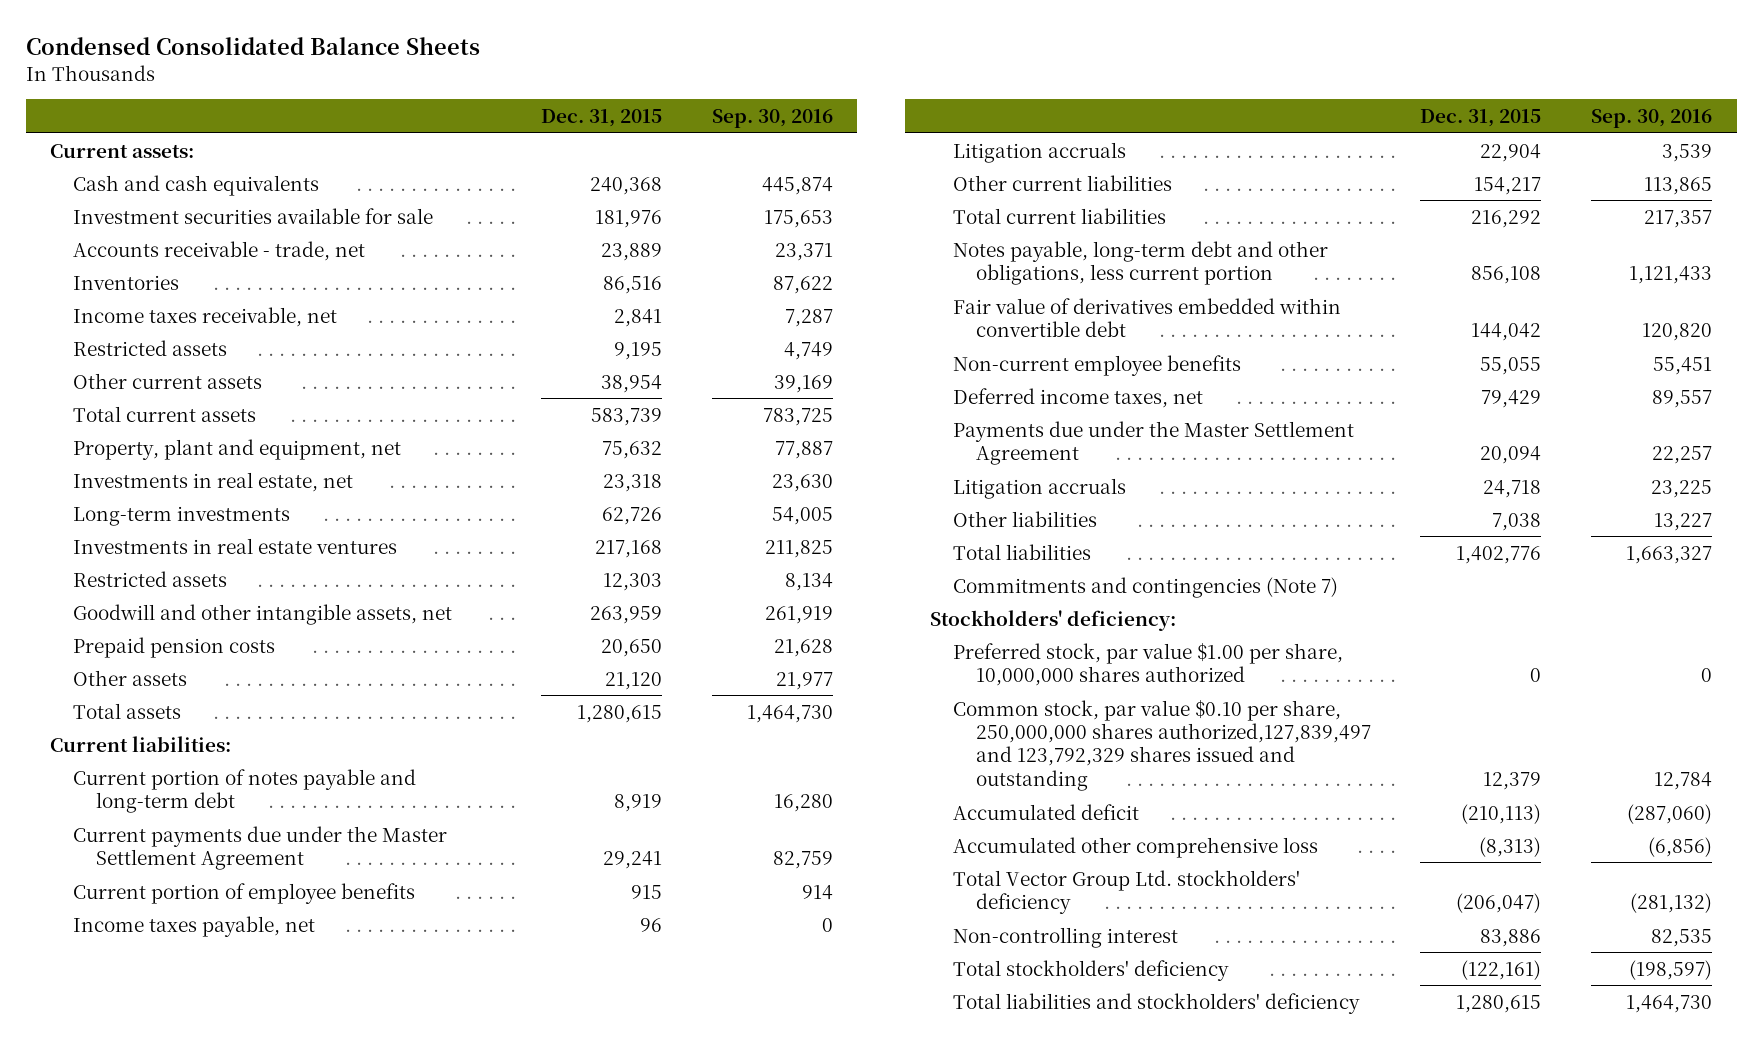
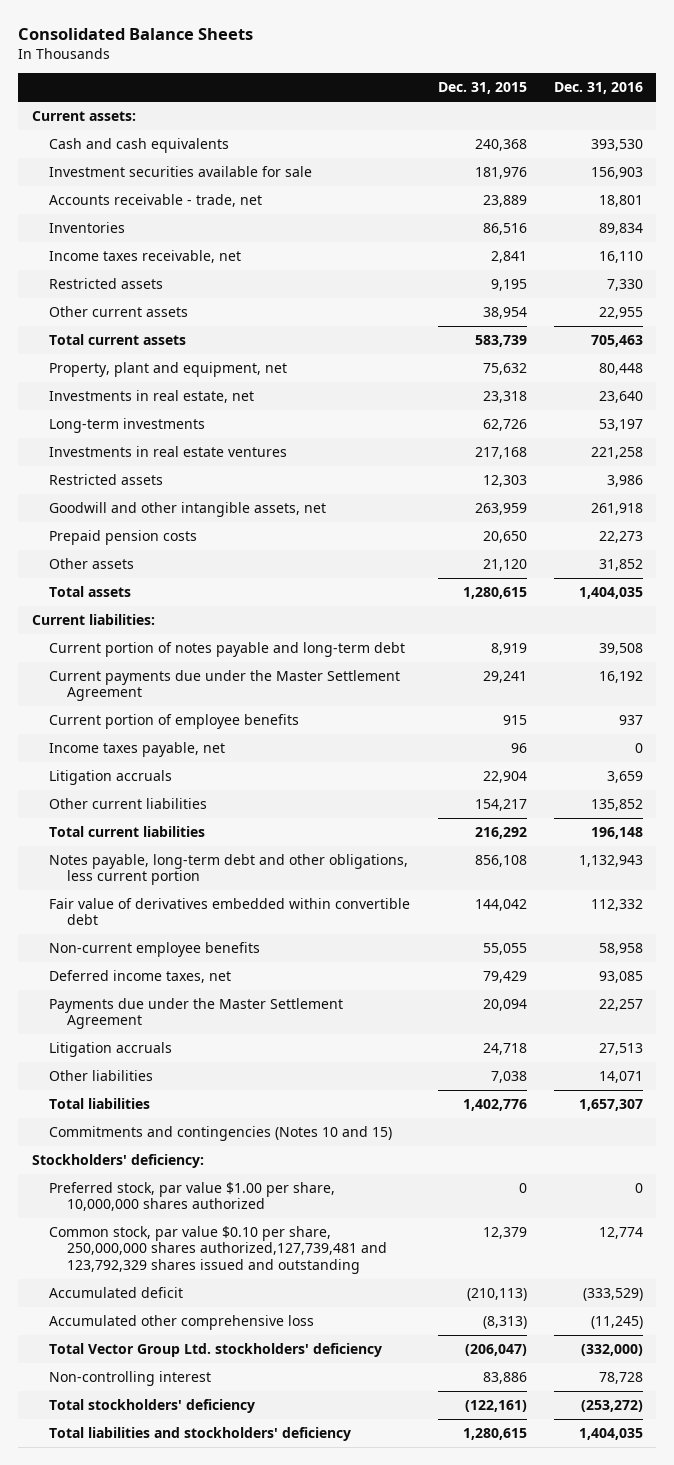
[25,36,480,55] Condensed Consolidated Balance Sheets -> [18,28,254,41] Consolidated Balance Sheets
[711,108,833,128] Sep. 30, 2016 -> none
none -> [553,82,643,95] Dec. 31, 2016
[952,576,1338,598] Commitments and contingencies (Note 7) -> [49,1126,393,1142] Commitments and contingencies (Notes 10 and 15)
[952,699,1371,791] Common stock, par value $0.10 per share, 250,000,000 shares authorized,127,839,497 and 123,792,329 shares issued and outstanding -> [49,1226,388,1274] Common stock, par value $0.10 per share, 250,000,000 shares authorized,127,739,481 and 123,792,329 shares issued and outstanding

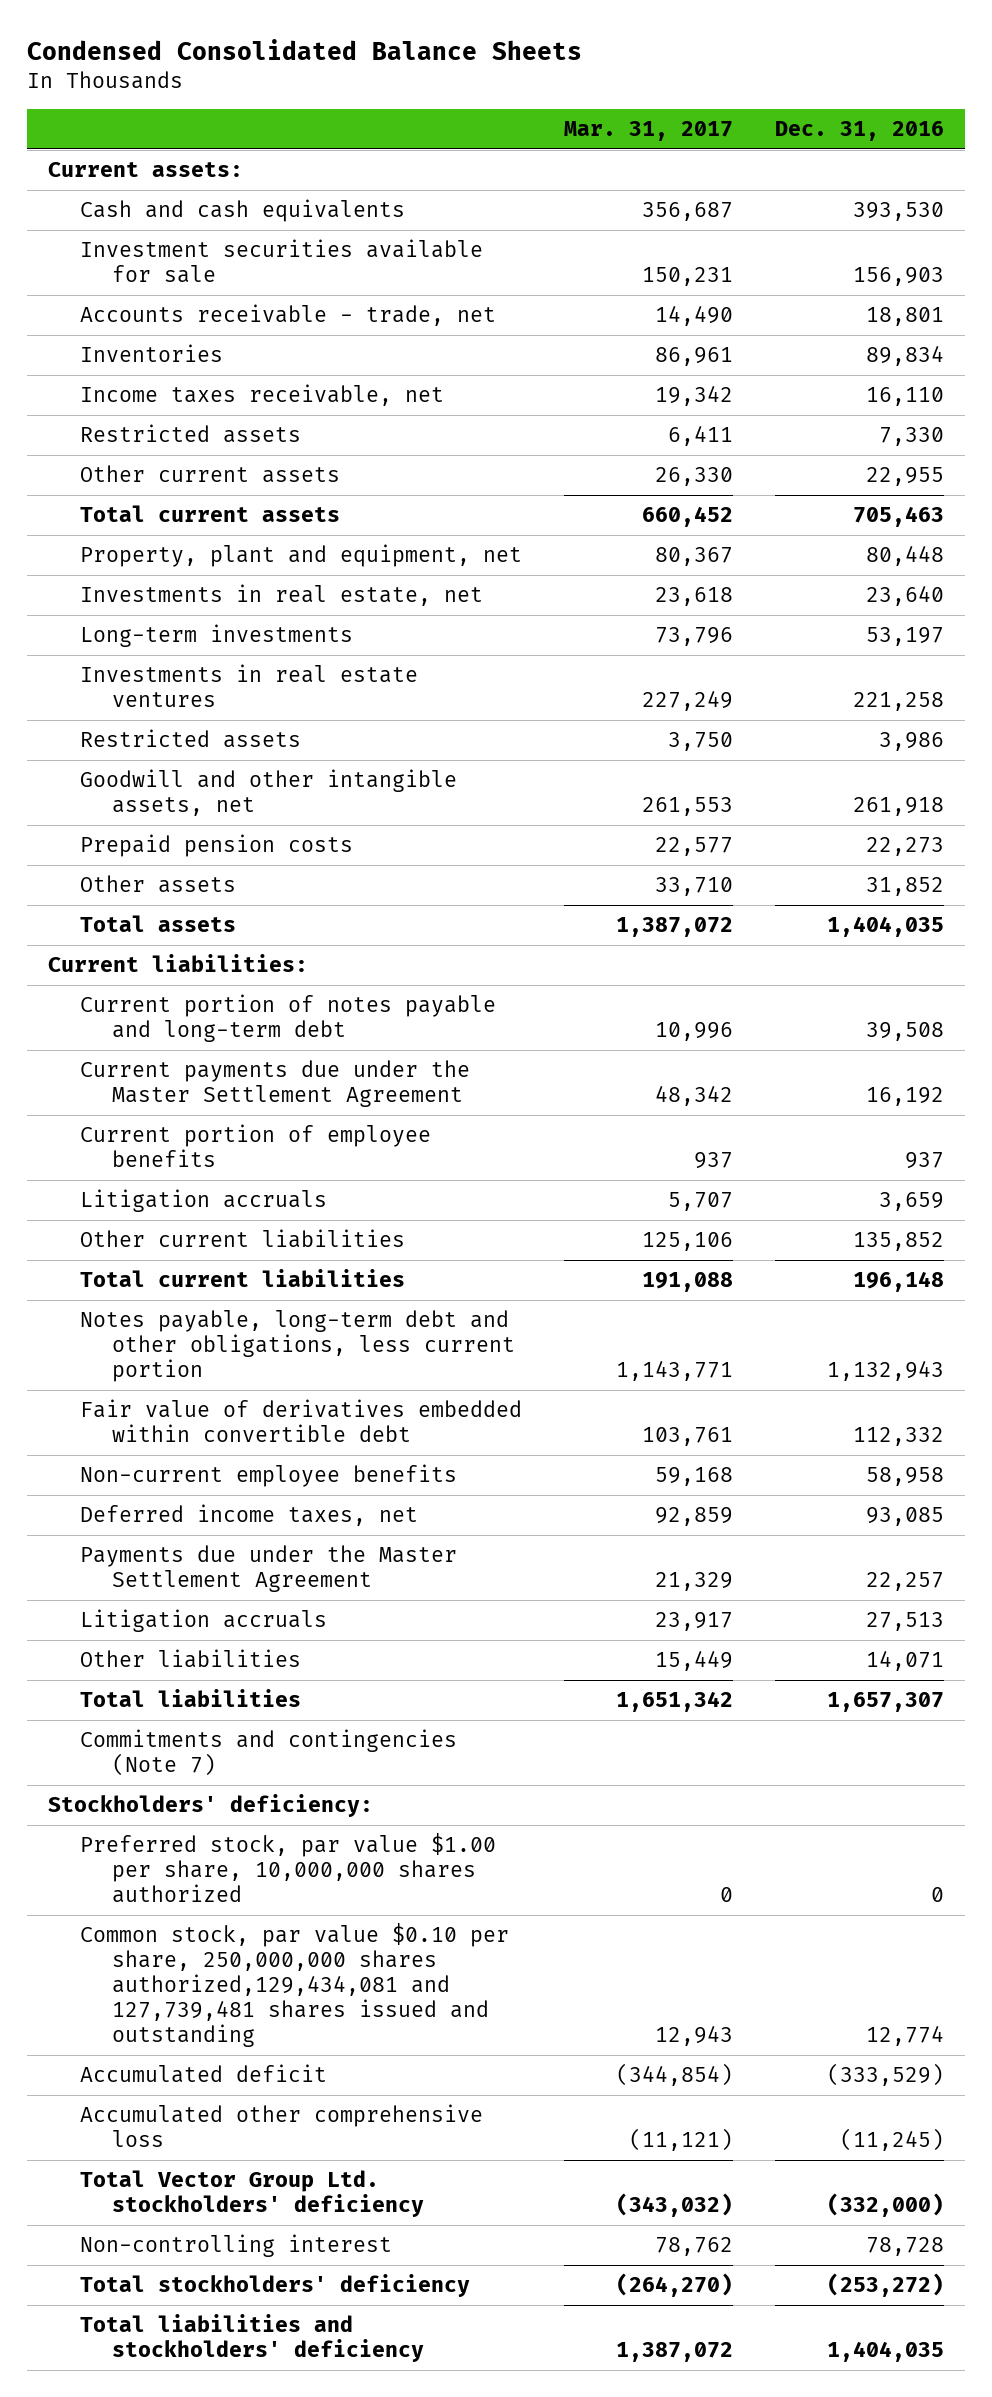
[18,28,254,41] Consolidated Balance Sheets -> [27,38,583,60] Condensed Consolidated Balance Sheets
[437,82,527,95] Dec. 31, 2015 -> none
none -> [564,120,734,141] Mar. 31, 2017
[49,742,226,758] Income taxes payable, net -> none
[49,1126,393,1142] Commitments and contingencies (Notes 10 and 15) -> [80,1729,458,1777] Commitments and contingencies (Note 7)
[49,1226,388,1274] Common stock, par value $0.10 per share, 250,000,000 shares authorized,127,739,481 and 123,792,329 shares issued and outstanding -> [80,1923,510,2048] Common stock, par value $0.10 per share, 250,000,000 shares authorized,129,434,081 and 127,739,481 shares issued and outstanding

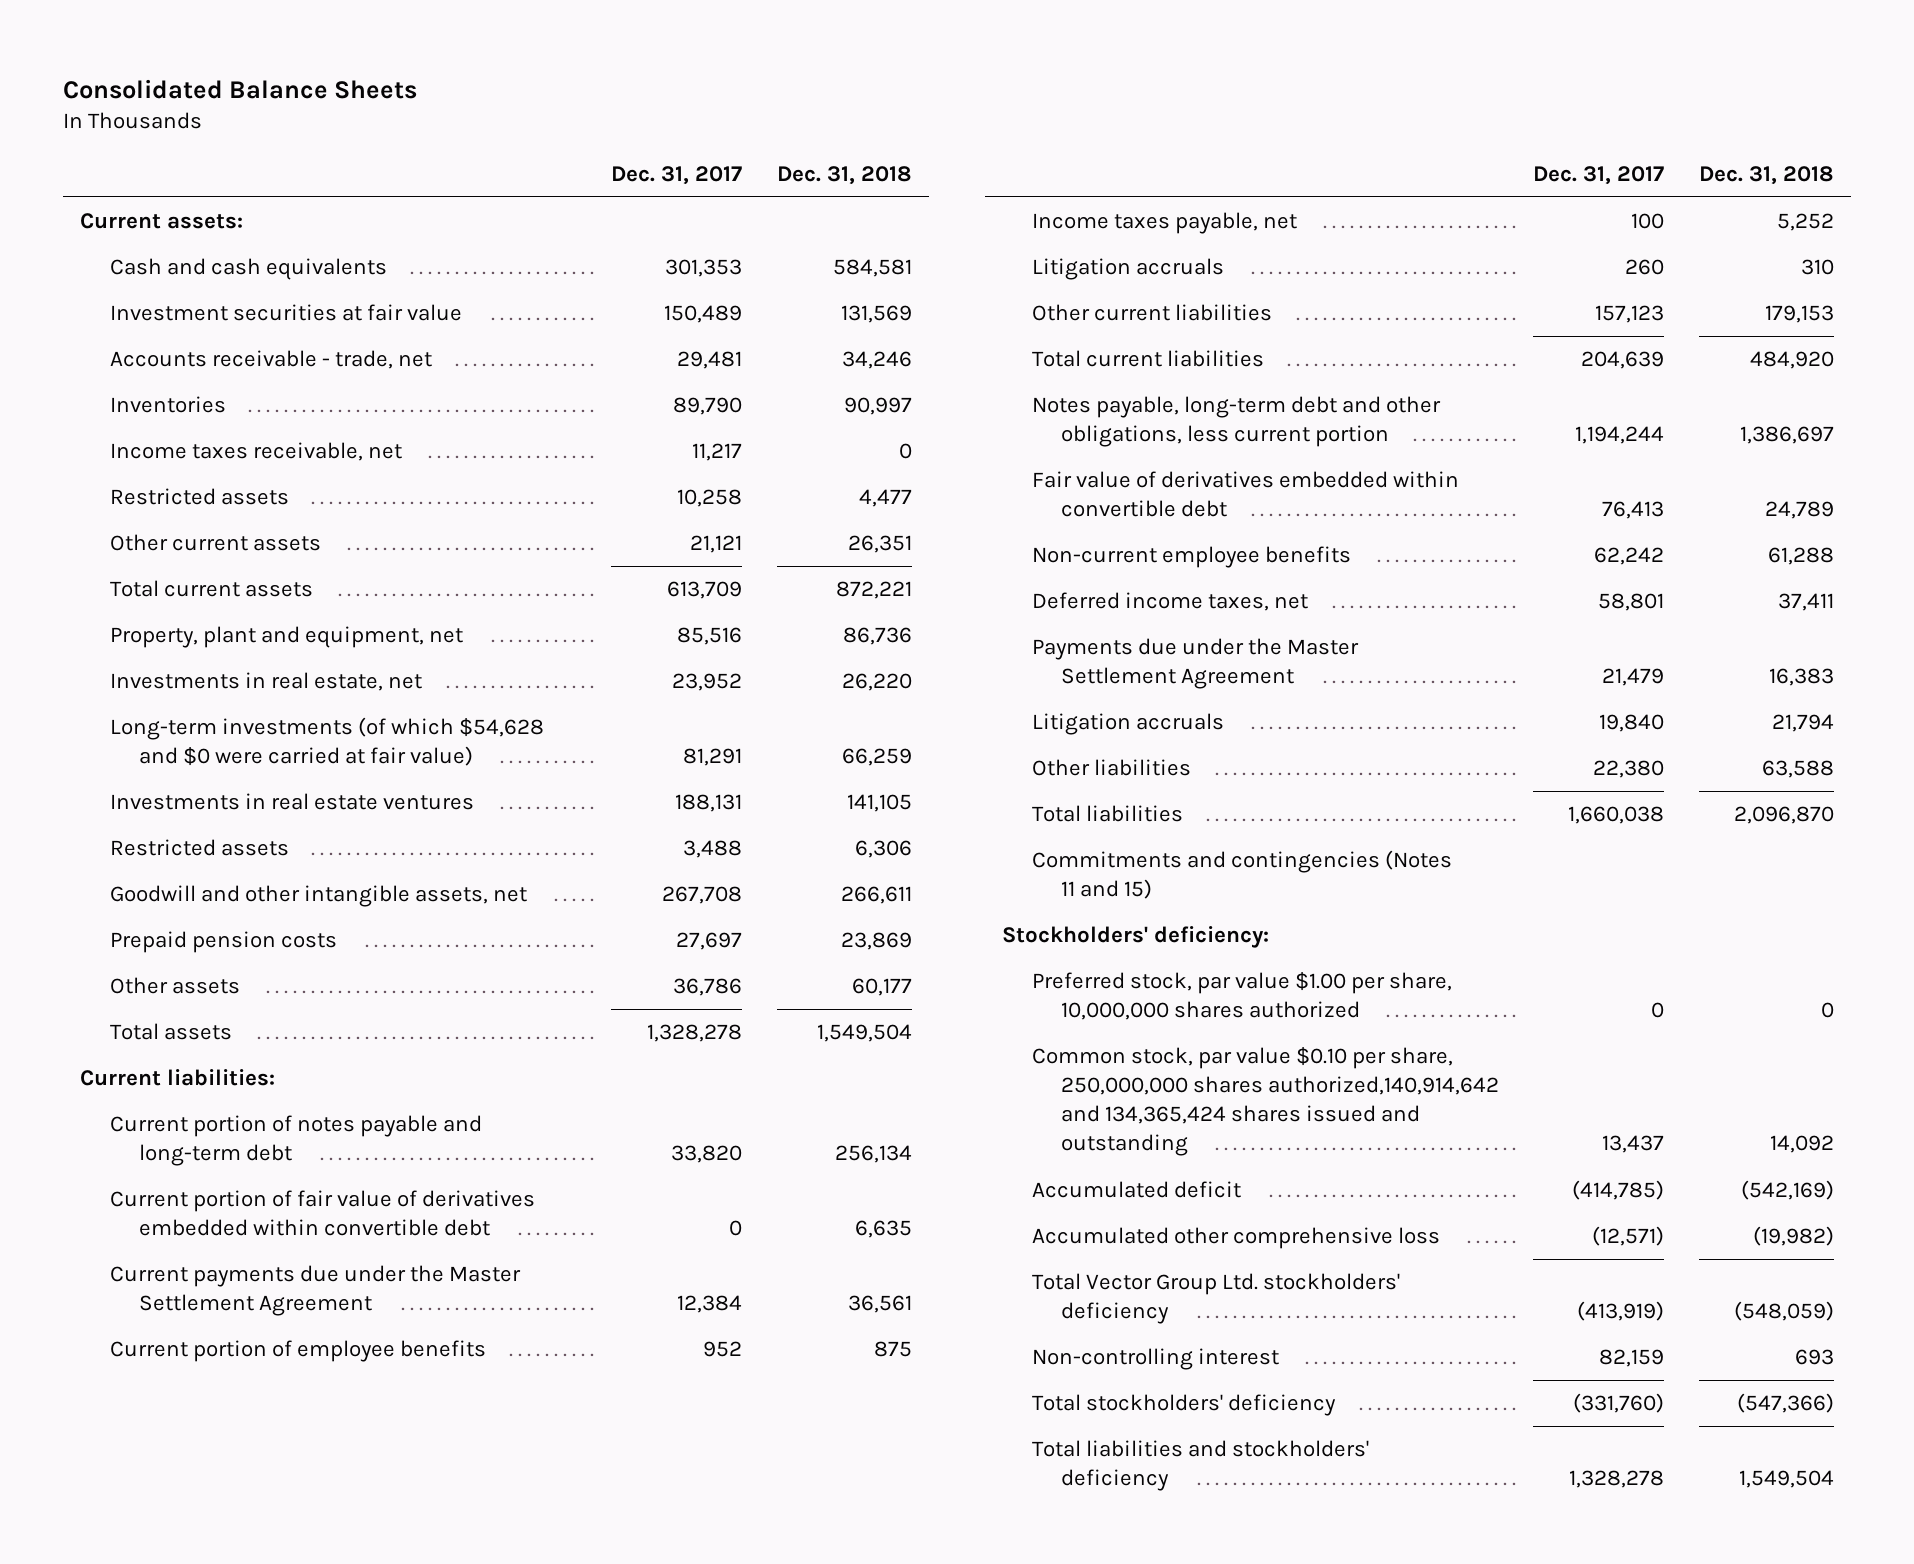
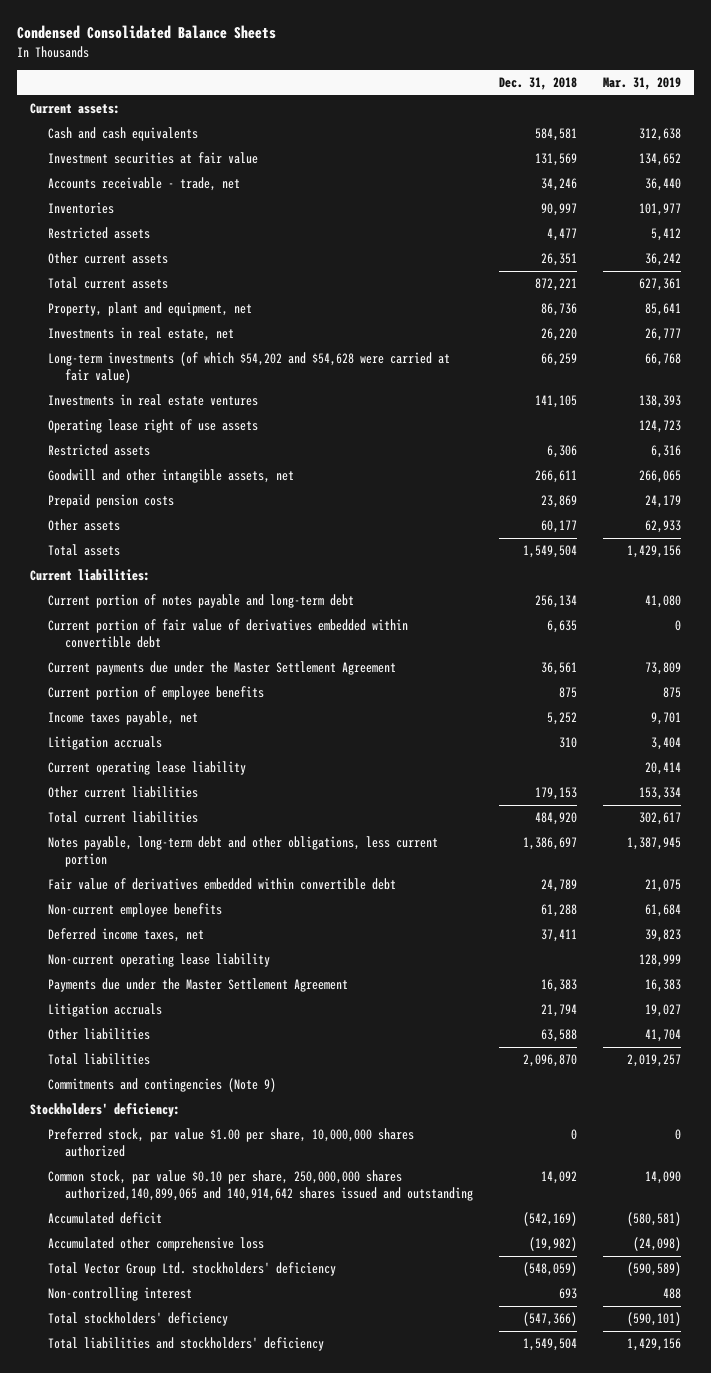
[63,78,418,99] Consolidated Balance Sheets -> [17,25,277,40] Condensed Consolidated Balance Sheets
[611,165,743,185] Dec. 31, 2017 -> none
none -> [602,77,681,91] Mar. 31, 2019
[109,442,402,462] Income taxes receivable, net -> none
[109,717,544,767] Long-term investments (of which $54,628 and $0 were carried at fair value) -> [47,352,450,384] Long-term investments (of which $54,202 and $54,628 were carried at fair value)
none -> [47,419,258,434] Operating lease right of use assets
none -> [47,761,246,776] Current operating lease liability
none -> [47,953,270,968] Non-current operating lease liability
[1031,850,1452,900] Commitments and contingencies (Notes 11 and 15) -> [47,1078,276,1093] Commitments and contingencies (Note 9)
[1031,1047,1499,1157] Common stock, par value $0.10 per share, 250,000,000 shares authorized,140,914,642 and 134,365,424 shares issued and outstanding -> [47,1170,473,1202] Common stock, par value $0.10 per share, 250,000,000 shares authorized,140,899,065 and 140,914,642 shares issued and outstanding

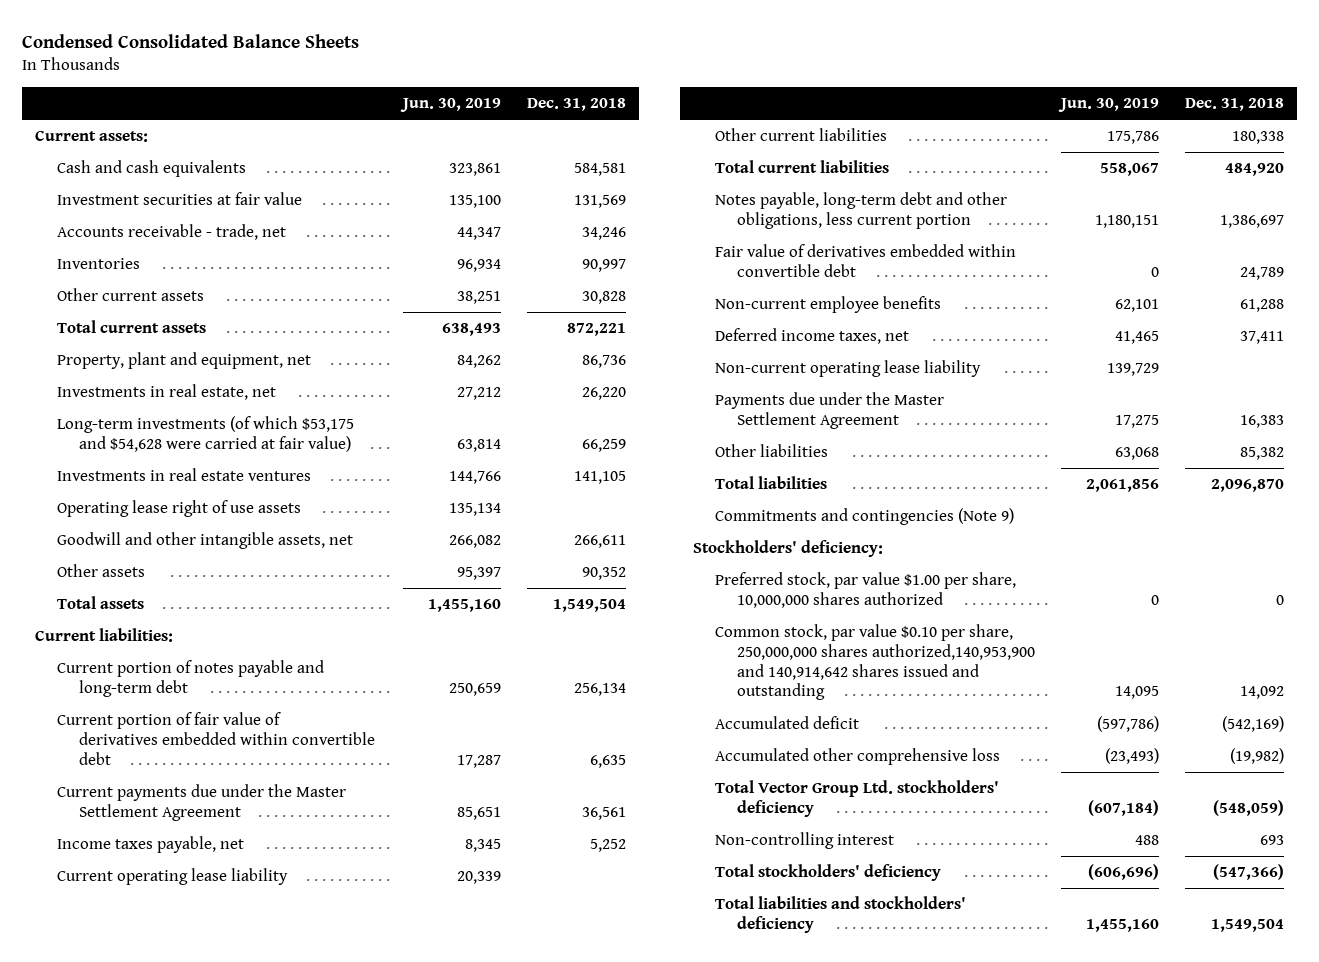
[602,77,681,91] Mar. 31, 2019 -> none
none -> [399,98,501,113] Jun. 30, 2019
[47,227,150,240] Restricted assets -> none
[540,253,577,267] 26,351 -> [581,291,626,305] 30,828
[47,352,450,384] Long-term investments (of which $54,202 and $54,628 were carried at fair value) -> [57,416,355,453] Long-term investments (of which $53,175 and $54,628 were carried at fair value)
[47,444,150,457] Restricted assets -> none
[47,494,174,509] Prepaid pension costs -> none
[540,520,577,534] 60,177 -> [581,567,626,581] 90,352
[47,686,264,701] Current portion of employee benefits -> none
[47,736,162,751] Litigation accruals -> none
[534,787,577,801] 179,153 -> [1231,131,1284,145] 180,338
[47,1003,162,1018] Litigation accruals -> none
[540,1029,577,1043] 63,588 -> [1239,447,1284,461] 85,382
[47,1170,473,1202] Common stock, par value $0.10 per share, 250,000,000 shares authorized,140,899,065 and 140,914,642 shares issued and outstanding -> [714,624,1035,701] Common stock, par value $0.10 per share, 250,000,000 shares authorized,140,953,900 and 140,914,642 shares issued and outstanding

